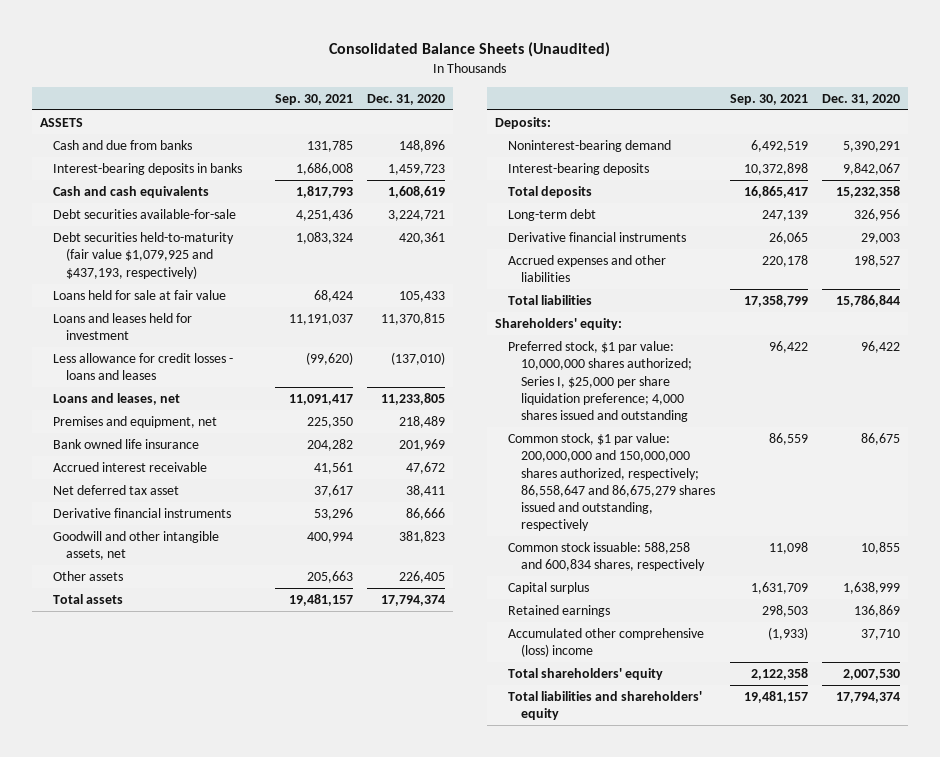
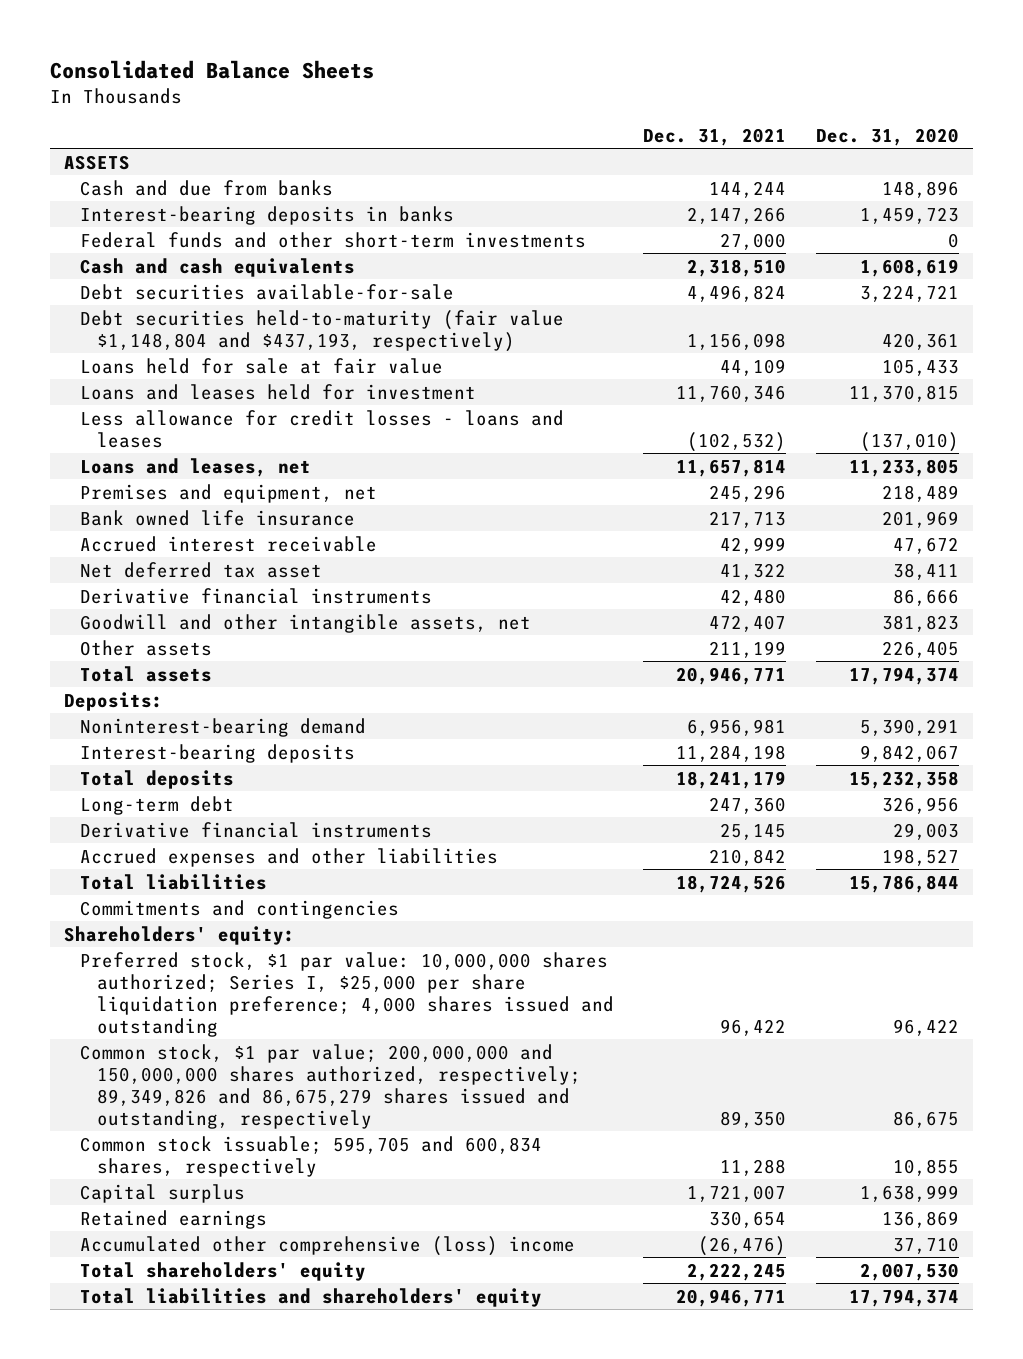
[329,42,611,58] Consolidated Balance Sheets (Unaudited) -> [49,60,374,80] Consolidated Balance Sheets
[274,93,353,105] Sep. 30, 2021 -> none
none -> [643,127,787,146] Dec. 31, 2021
none -> [80,231,587,248] Federal funds and other short-term investments
[52,232,234,279] Debt securities held-to-maturity (fair value $1,079,925 and $437,193, respectively) -> [80,309,565,352] Debt securities held-to-maturity (fair value $1,148,804 and $437,193, respectively)
none -> [80,899,400,919] Commitments and contingencies
[507,433,715,532] Common stock, $1 par value: 200,000,000 and 150,000,000 shares authorized, respectively; 86,558,647 and 86,675,279 shares issued and outstanding, respectively -> [80,1043,581,1129] Common stock, $1 par value; 200,000,000 and 150,000,000 shares authorized, respectively; 89,349,826 and 86,675,279 shares issued and outstanding, respectively
[507,542,705,572] Common stock issuable: 588,258 and 600,834 shares, respectively -> [80,1135,543,1177] Common stock issuable; 595,705 and 600,834 shares, respectively

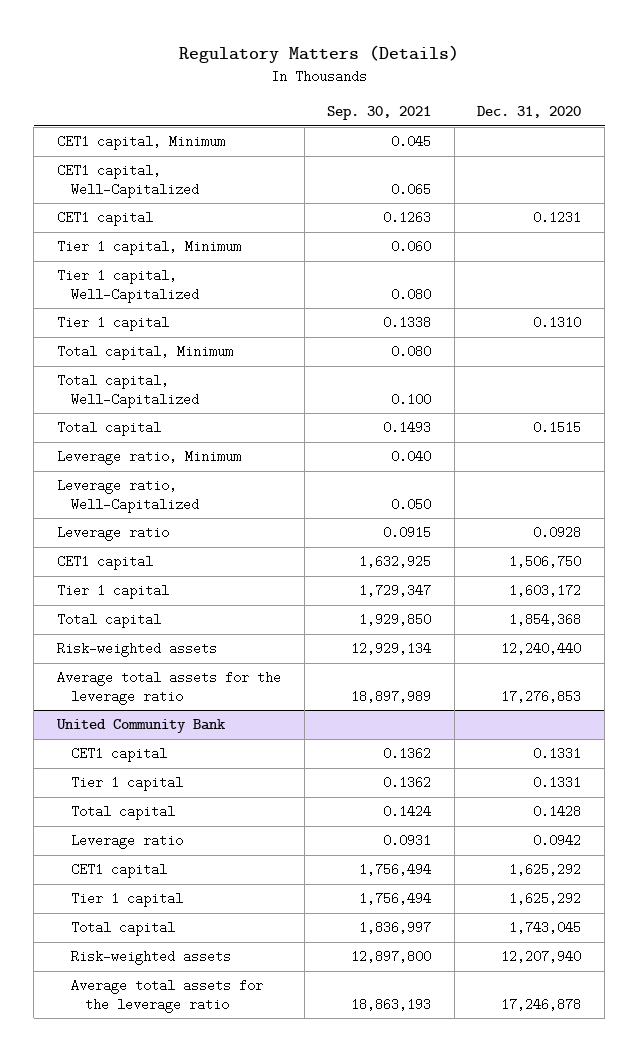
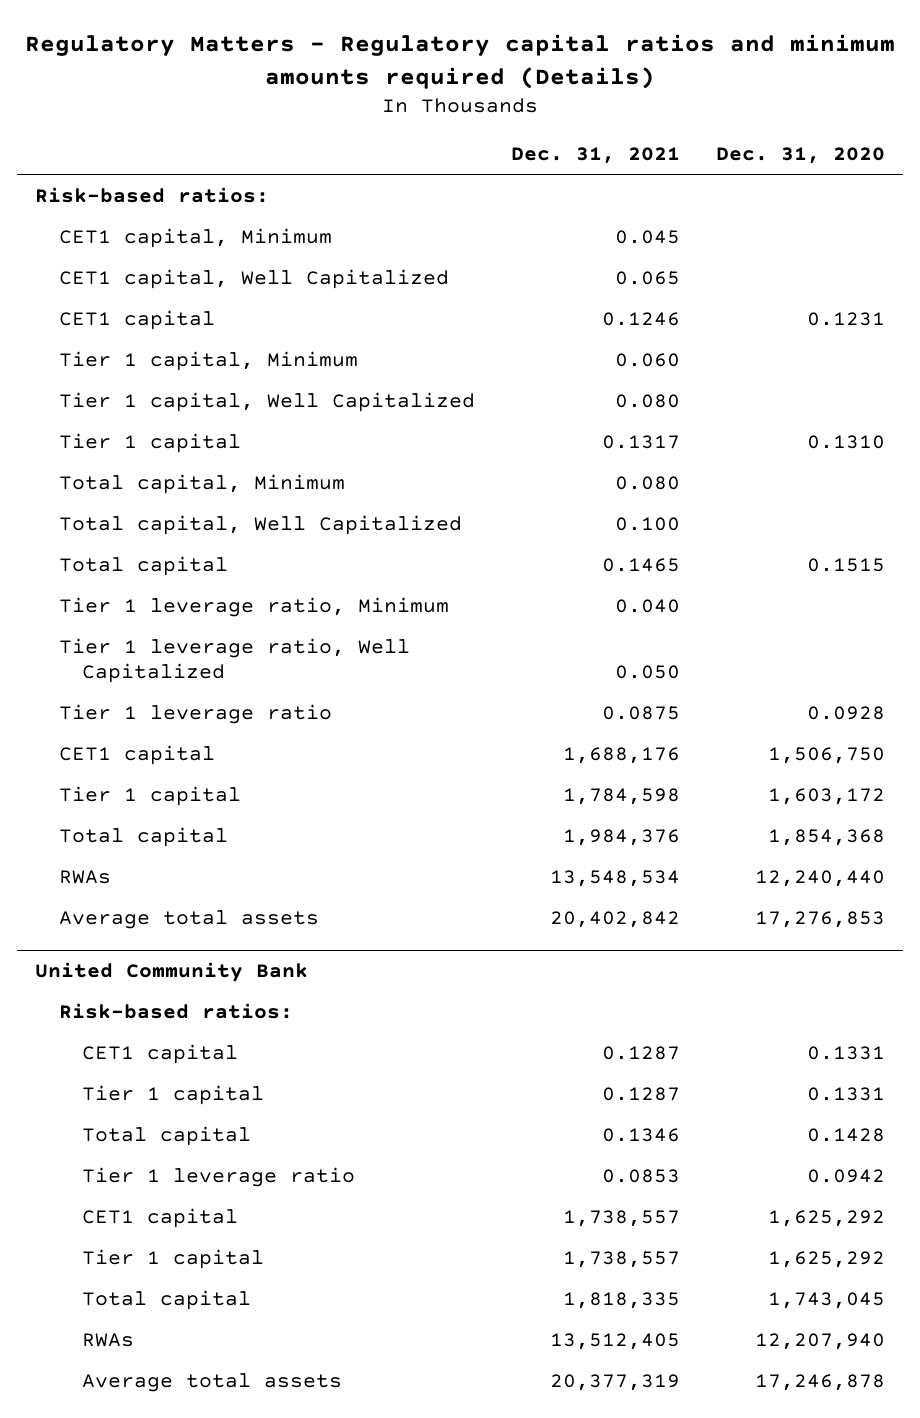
[179,44,460,63] Regulatory Matters (Details) -> [25,33,896,89] Regulatory Matters - Regulatory capital ratios and minimum amounts required (Details)
[327,106,432,121] Sep. 30, 2021 -> none
none -> [510,147,680,165] Dec. 31, 2021
none -> [35,186,270,203] Risk-based ratios:
[56,164,199,198] CET1 capital, Well-Capitalized -> [58,268,449,289] CET1 capital, Well Capitalized
[56,269,199,303] Tier 1 capital, Well-Capitalized -> [58,391,475,412] Tier 1 capital, Well Capitalized
[56,374,199,408] Total capital, Well-Capitalized -> [58,514,462,535] Total capital, Well Capitalized
[56,450,241,466] Leverage ratio, Minimum -> [58,596,449,617] Tier 1 leverage ratio, Minimum
[56,479,199,513] Leverage ratio, Well-Capitalized -> [58,637,410,683] Tier 1 leverage ratio, Well Capitalized
[56,526,169,542] Leverage ratio -> [58,703,332,724] Tier 1 leverage ratio
[56,642,217,658] Risk-weighted assets -> [58,869,111,884] RWAs
[56,671,281,705] Average total assets for the leverage ratio -> [58,909,319,929] Average total assets
none -> [58,1002,293,1019] Risk-based ratios:
[70,834,183,850] Leverage ratio -> [82,1166,356,1187] Tier 1 leverage ratio
[70,950,231,966] Risk-weighted assets -> [82,1332,135,1347] RWAs
[70,979,263,1013] Average total assets for the leverage ratio -> [82,1372,343,1392] Average total assets

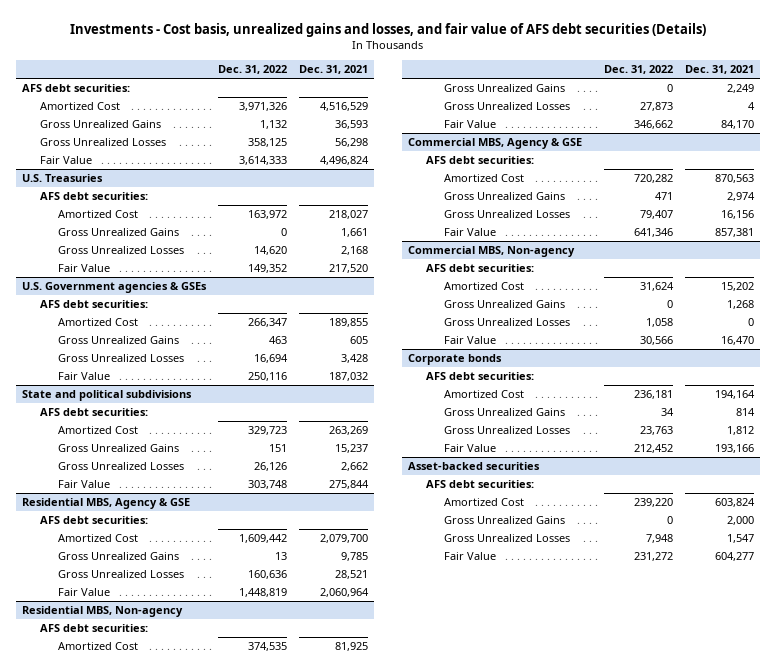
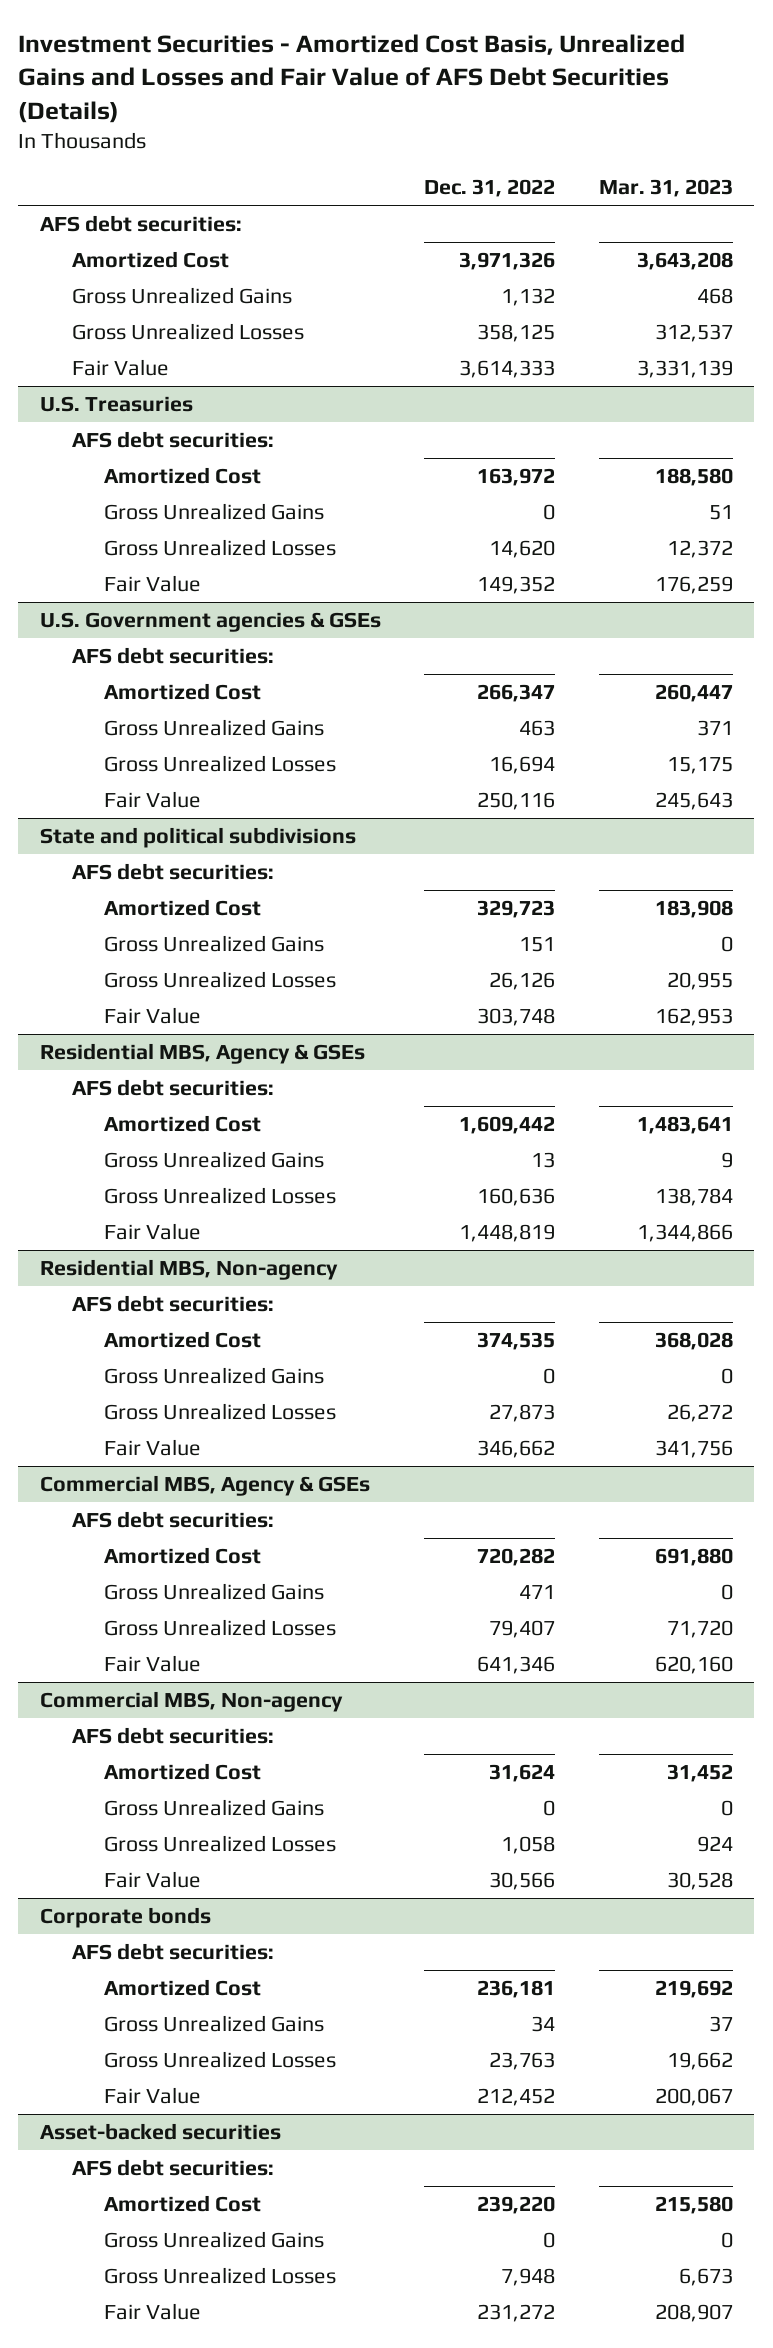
[70,22,707,37] Investments - Cost basis, unrealized gains and losses, and fair value of AFS debt securities (Details) -> [18,33,686,123] Investment Securities - Amortized Cost Basis, Unrealized Gains and Losses and Fair Value of AFS Debt Securities (Details)
[299,65,369,75] Dec. 31, 2021 -> none
none -> [598,179,733,198] Mar. 31, 2023
[22,498,191,510] Residential MBS, Agency & GSE -> [40,1043,366,1065] Residential MBS, Agency & GSEs
[408,138,583,150] Commercial MBS, Agency & GSE -> [40,1475,371,1497] Commercial MBS, Agency & GSEs

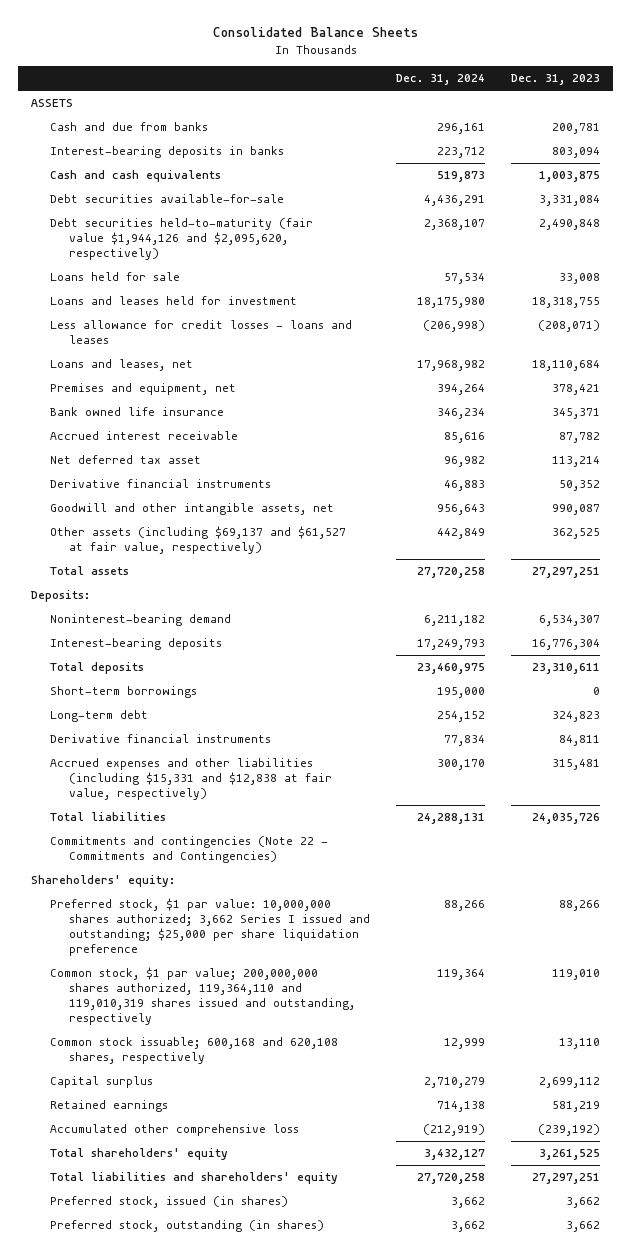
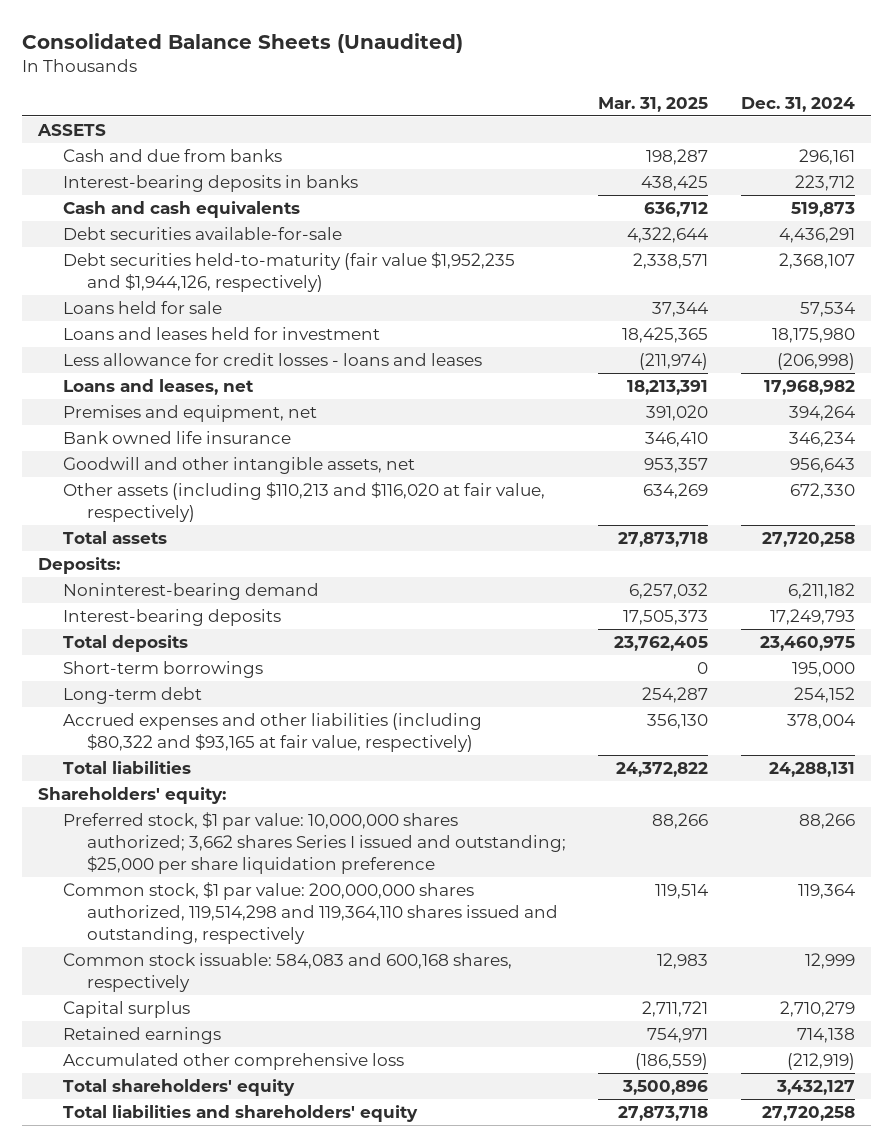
[212,27,418,38] Consolidated Balance Sheets -> [22,32,464,53] Consolidated Balance Sheets (Unaudited)
[511,74,601,86] Dec. 31, 2023 -> none
none -> [598,96,709,112] Mar. 31, 2025
[50,218,314,261] Debt securities held-to-maturity (fair value $1,944,126 and $2,095,620, respectively) -> [62,252,515,293] Debt securities held-to-maturity (fair value $1,952,235 and $1,944,126, respectively)
[50,431,239,441] Accrued interest receivable -> none
[50,455,202,465] Net deferred tax asset -> none
[50,479,272,489] Derivative financial instruments -> none
[50,526,347,555] Other assets (including $69,137 and $61,527 at fair value, respectively) -> [62,482,545,523] Other assets (including $110,213 and $116,020 at fair value, respectively)
[437,528,486,540] 442,849 -> [789,483,855,500] 672,330
[50,734,272,744] Derivative financial instruments -> none
[50,758,332,801] Accrued expenses and other liabilities (including $15,331 and $12,838 at fair value, respectively) -> [62,713,482,753] Accrued expenses and other liabilities (including $80,322 and $93,165 at fair value, respectively)
[437,759,486,771] 300,170 -> [786,714,855,730] 378,004
[50,836,329,864] Commitments and contingencies (Note 22 - Commitments and Contingencies) -> none
[50,898,370,957] Preferred stock, $1 par value: 10,000,000 shares authorized; 3,662 Series I issued and outstanding; $25,000 per share liquidation preference -> [62,812,567,875] Preferred stock, $1 par value: 10,000,000 shares authorized; 3,662 shares Series I issued and outstanding; $25,000 per share liquidation preference
[50,967,355,1026] Common stock, $1 par value; 200,000,000 shares authorized, 119,364,110 and 119,010,319 shares issued and outstanding, respectively -> [62,882,559,945] Common stock, $1 par value: 200,000,000 shares authorized, 119,514,298 and 119,364,110 shares issued and outstanding, respectively
[50,1037,339,1065] Common stock issuable; 600,168 and 620,108 shares, respectively -> [62,953,512,993] Common stock issuable: 584,083 and 600,168 shares, respectively
[50,1196,289,1209] Preferred stock, issued (in shares) -> none
[50,1220,325,1233] Preferred stock, outstanding (in shares) -> none

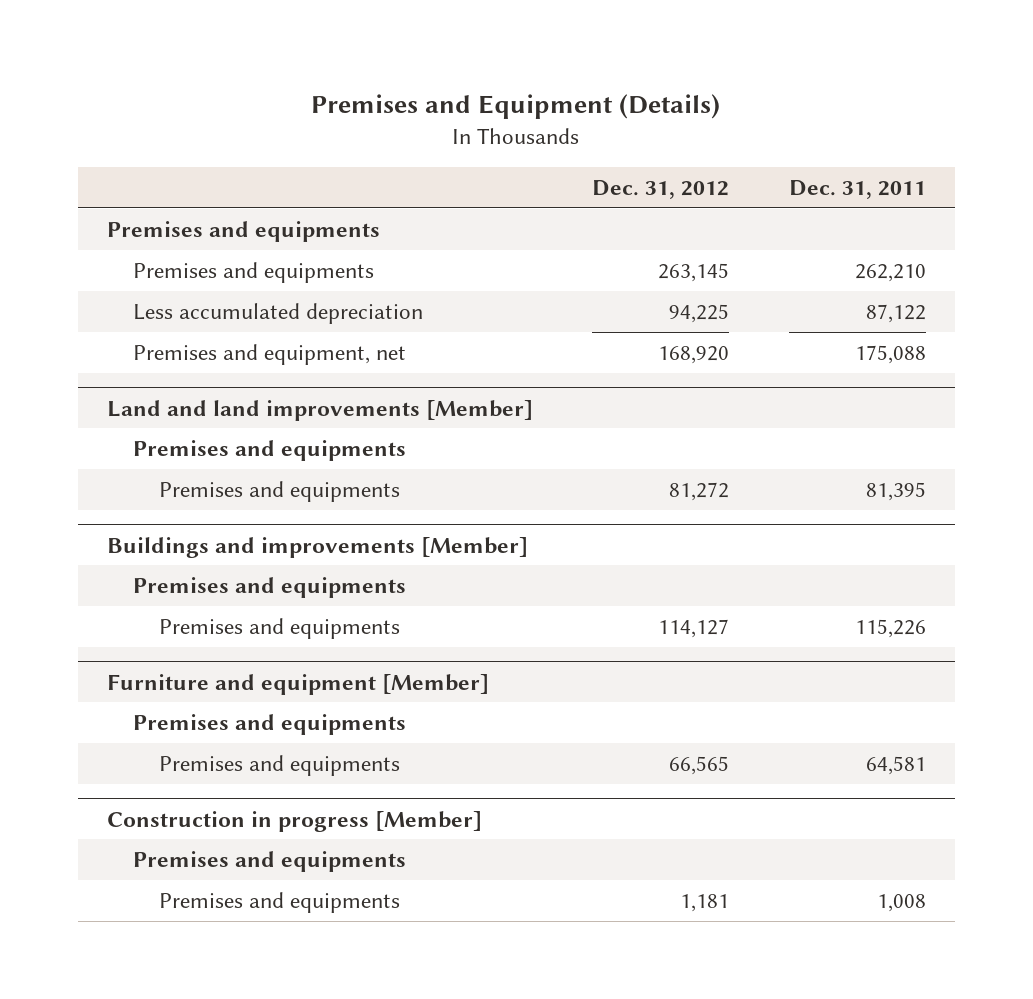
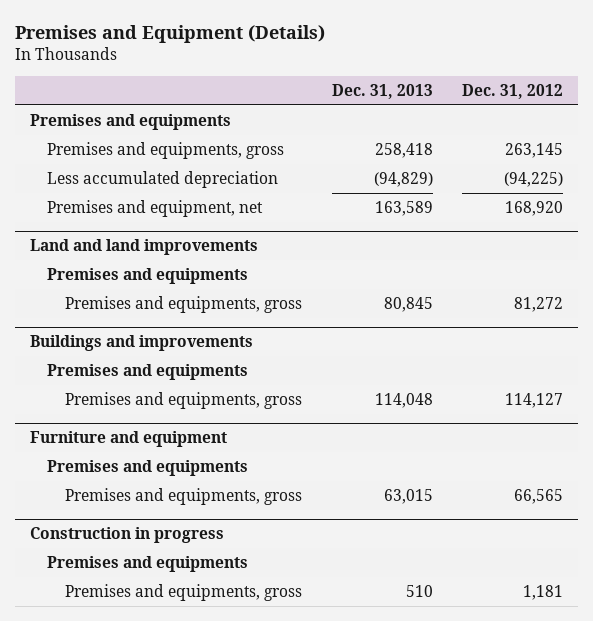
[788,179,926,199] Dec. 31, 2011 -> none
none -> [331,83,433,99] Dec. 31, 2013
[133,261,375,283] Premises and equipments -> [47,142,285,160] Premises and equipments, gross
[669,303,730,323] 94,225 -> [504,172,564,188] (94,225)
[107,399,534,421] Land and land improvements [Member] -> [29,239,258,256] Land and land improvements
[159,480,401,502] Premises and equipments -> [64,296,302,314] Premises and equipments, gross
[107,536,529,558] Buildings and improvements [Member] -> [29,335,253,352] Buildings and improvements
[159,617,401,639] Premises and equipments -> [64,392,302,410] Premises and equipments, gross
[107,673,490,695] Furniture and equipment [Member] -> [29,431,227,448] Furniture and equipment
[159,754,401,776] Premises and equipments -> [64,488,302,506] Premises and equipments, gross
[107,810,483,832] Construction in progress [Member] -> [29,527,224,544] Construction in progress
[159,891,401,913] Premises and equipments -> [64,584,302,602] Premises and equipments, gross

